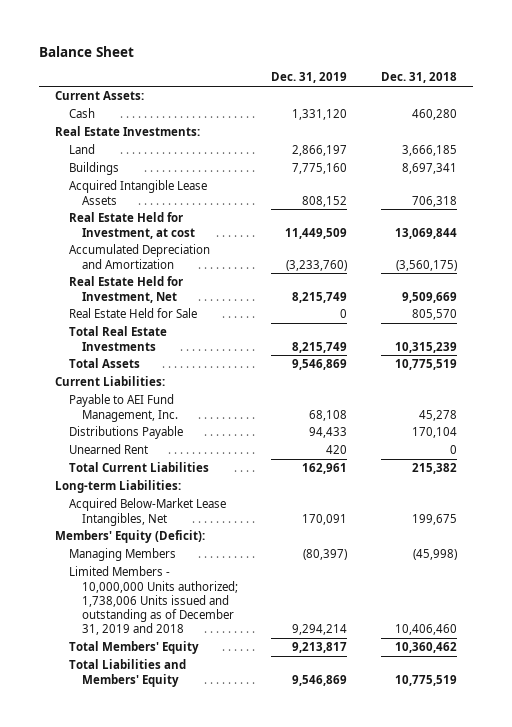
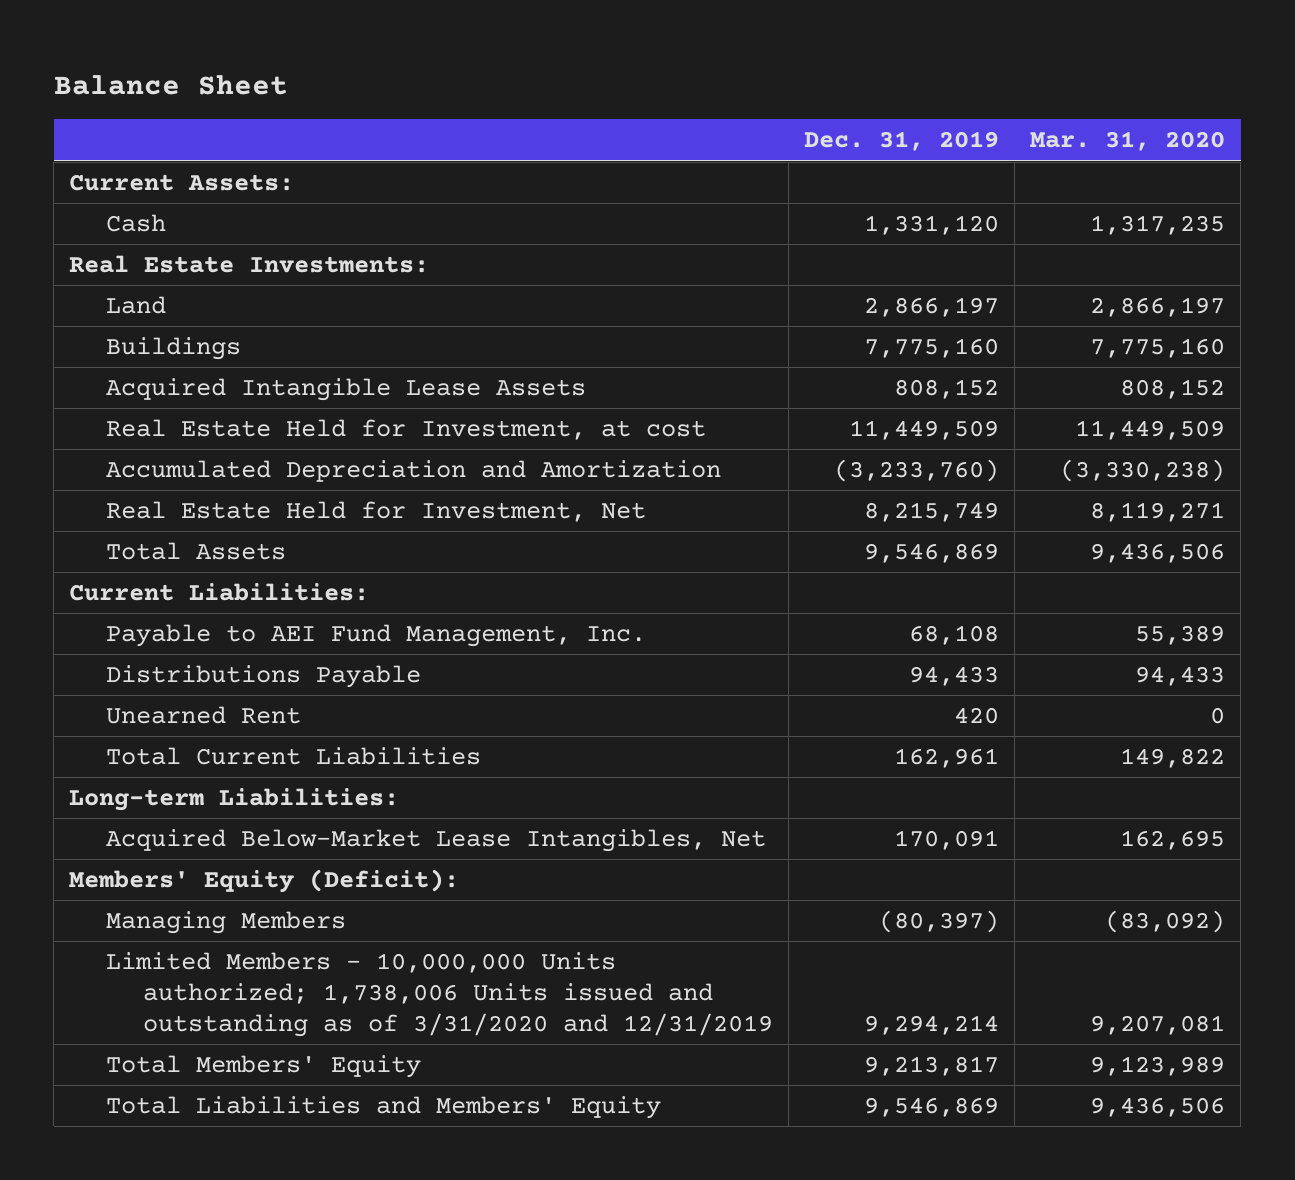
[380,72,457,84] Dec. 31, 2018 -> none
none -> [1030,131,1226,152] Mar. 31, 2020
[68,308,197,319] Real Estate Held for Sale -> none
[68,326,167,351] Total Real Estate Investments -> none
[68,566,239,636] Limited Members - 10,000,000 Units authorized; 1,738,006 Units issued and outstanding as of December 31, 2019 and 2018 -> [106,952,773,1038] Limited Members - 10,000,000 Units authorized; 1,738,006 Units issued and outstanding as of 3/31/2020 and 12/31/2019

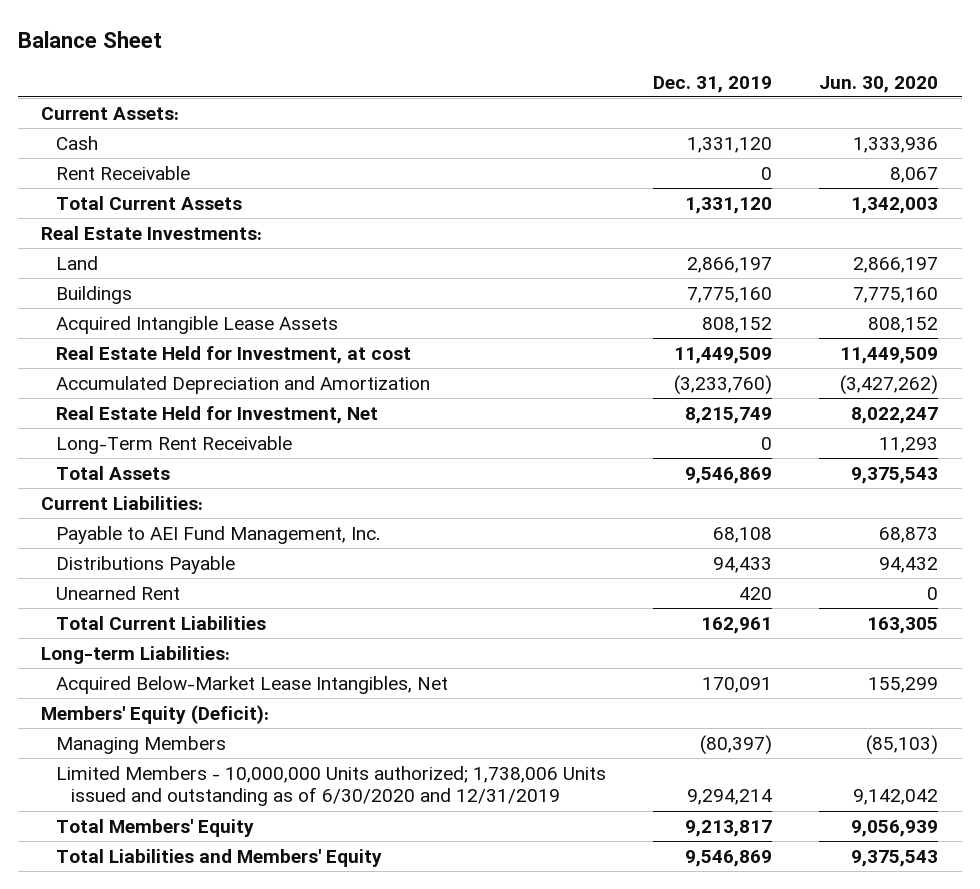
[1030,131,1226,152] Mar. 31, 2020 -> none
none -> [819,75,939,93] Jun. 30, 2020
none -> [56,165,191,180] Rent Receivable
none -> [56,195,243,210] Total Current Assets
none -> [56,435,293,454] Long-Term Rent Receivable
[106,952,773,1038] Limited Members - 10,000,000 Units authorized; 1,738,006 Units issued and outstanding as of 3/31/2020 and 12/31/2019 -> [56,765,607,807] Limited Members - 10,000,000 Units authorized; 1,738,006 Units issued and outstanding as of 6/30/2020 and 12/31/2019

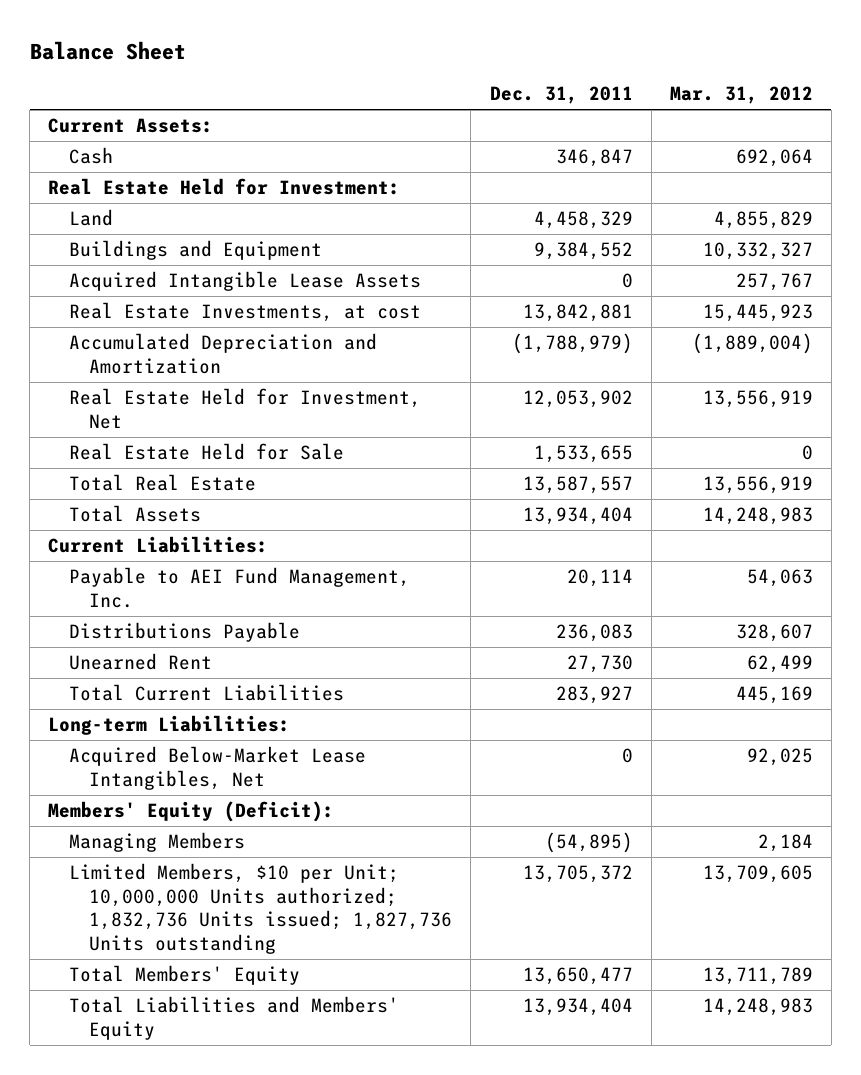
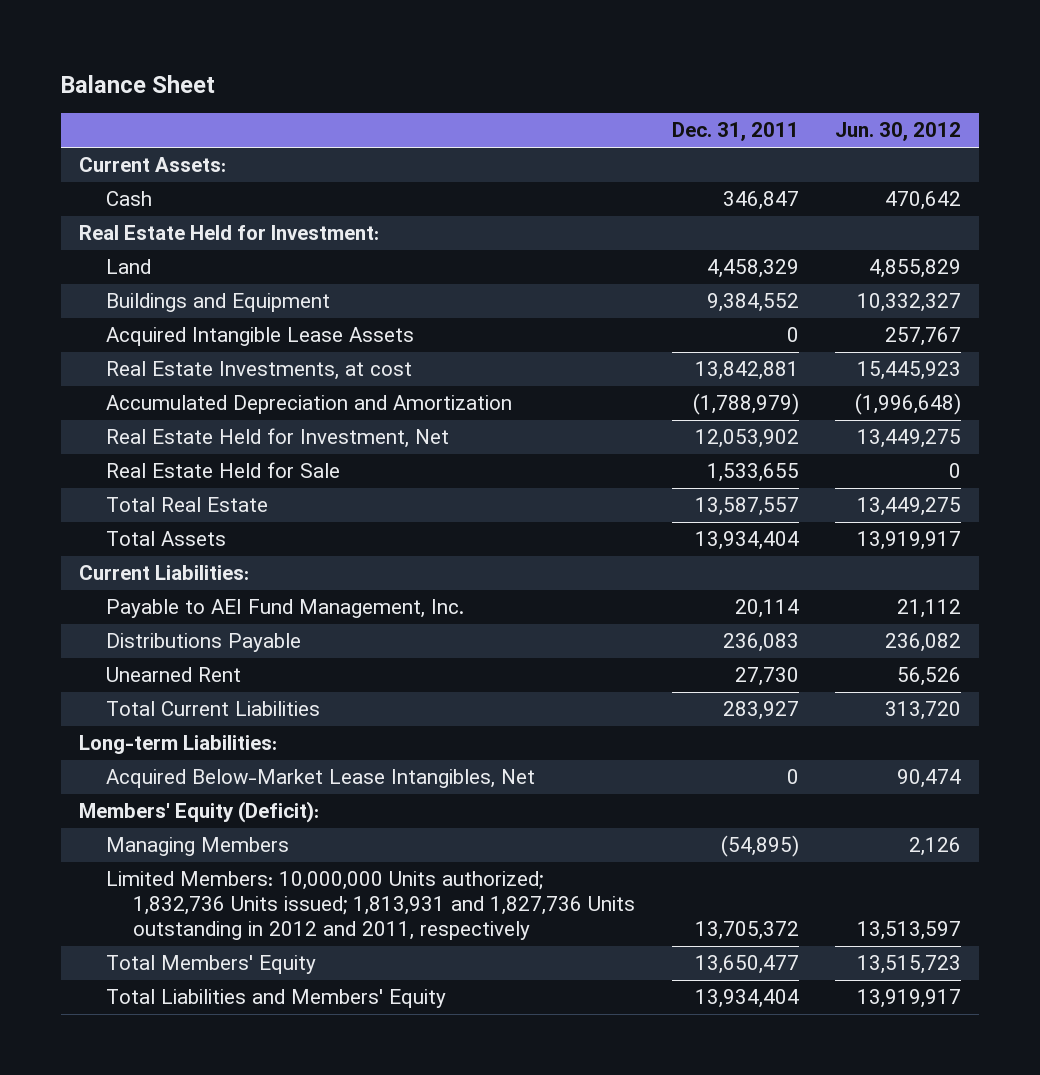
[669,86,813,105] Mar. 31, 2012 -> none
none -> [835,122,962,142] Jun. 30, 2012
[68,863,453,954] Limited Members, $10 per Unit; 10,000,000 Units authorized; 1,832,736 Units issued; 1,827,736 Units outstanding -> [106,871,635,941] Limited Members: 10,000,000 Units authorized; 1,832,736 Units issued; 1,813,931 and 1,827,736 Units outstanding in 2012 and 2011, respectively

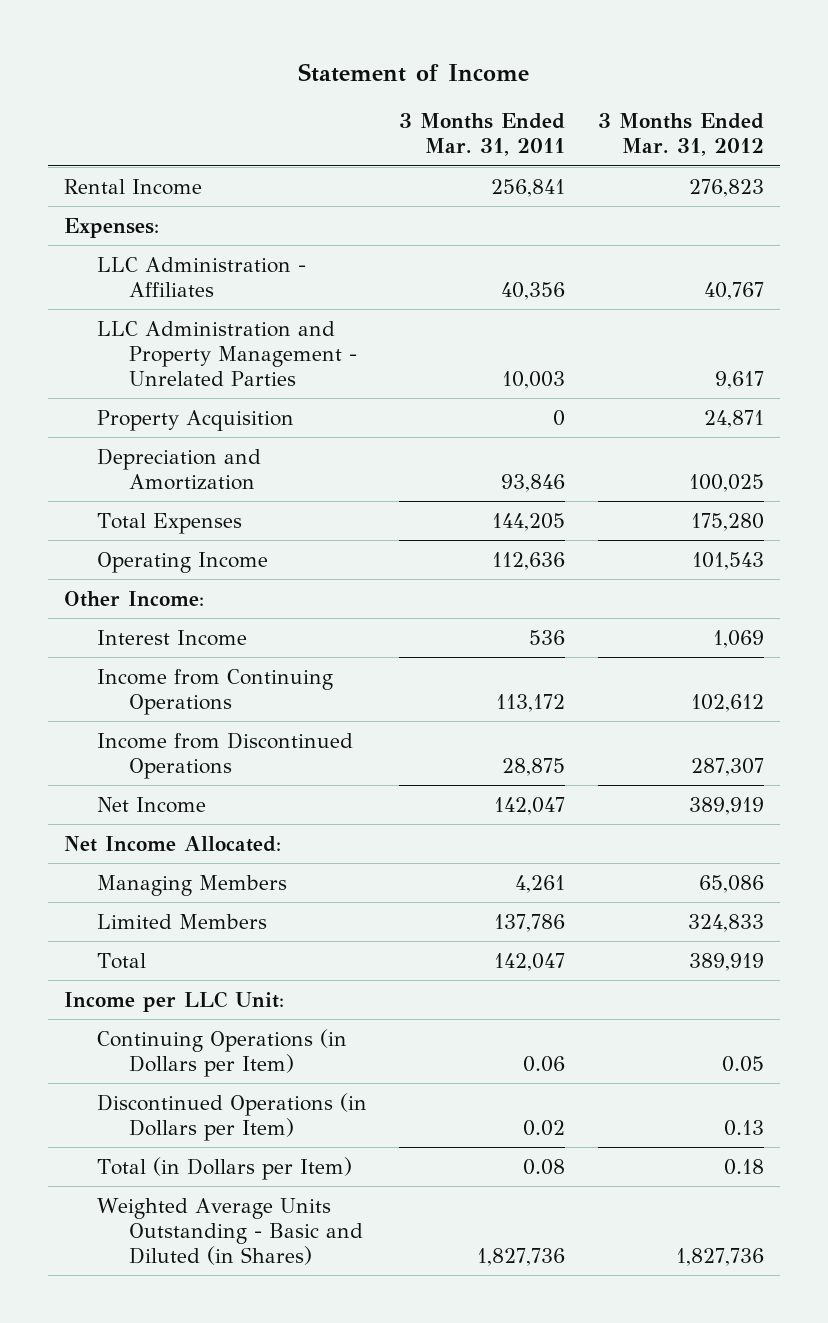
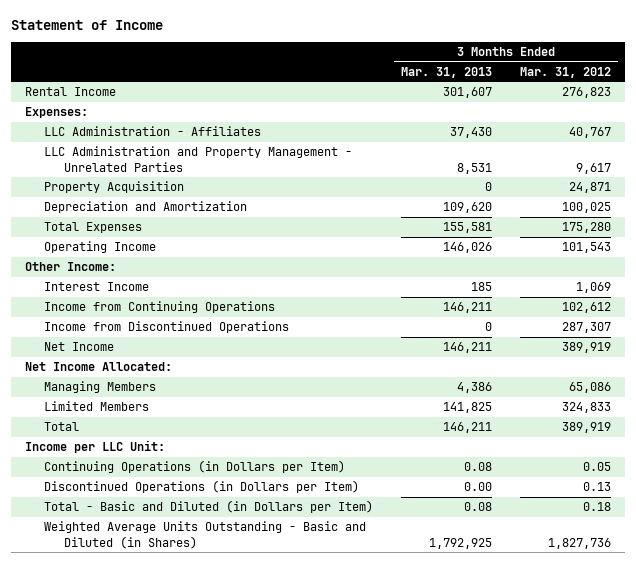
[399,113,566,157] 3 Months Ended Mar. 31, 2011 -> none
none -> [401,67,493,79] Mar. 31, 2013
[96,1156,352,1180] Total (in Dollars per Item) -> [44,500,374,514] Total - Basic and Diluted (in Dollars per Item)

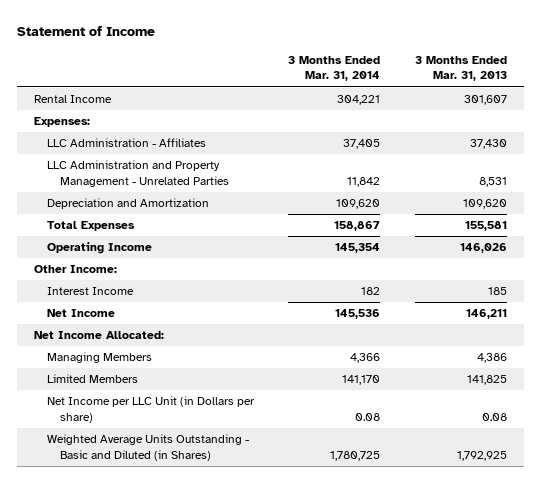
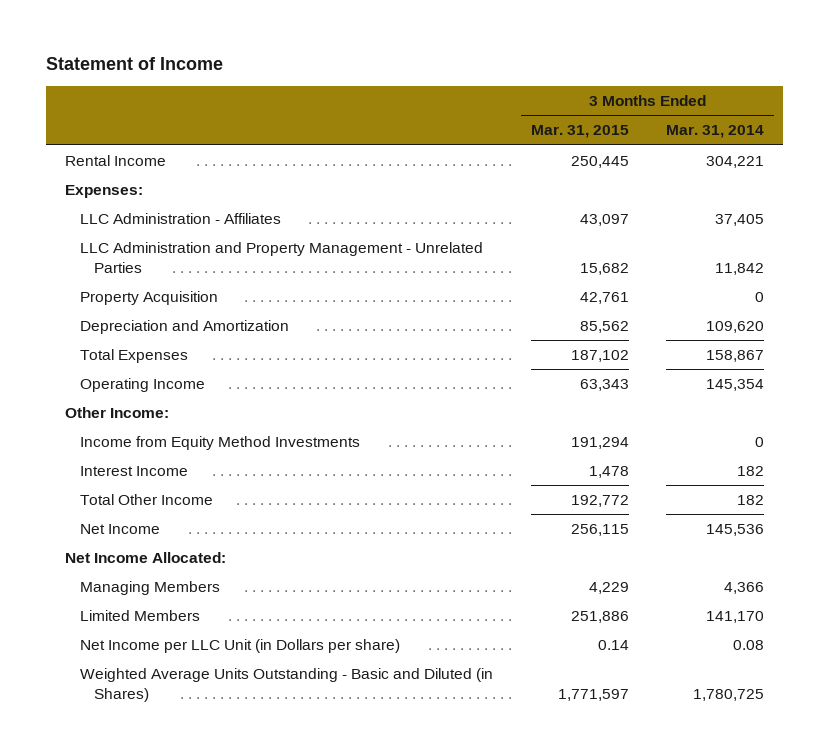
[414,55,507,82] 3 Months Ended Mar. 31, 2013 -> none
none -> [530,125,629,139] Mar. 31, 2015
none -> [79,291,218,306] Property Acquisition
none -> [79,436,360,451] Income from Equity Method Investments
none -> [79,494,213,506] Total Other Income

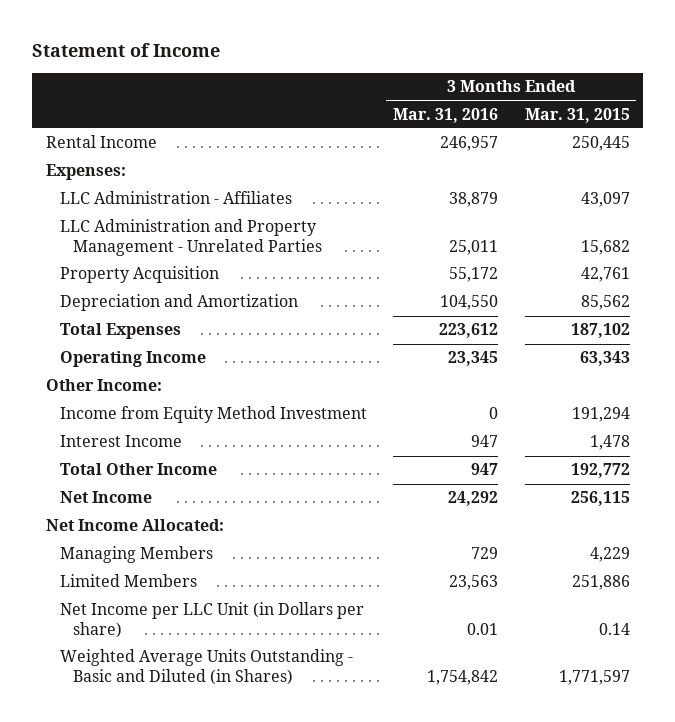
[666,125,765,139] Mar. 31, 2014 -> none
none -> [393,107,499,123] Mar. 31, 2016
[79,436,360,451] Income from Equity Method Investments -> [59,406,367,424] Income from Equity Method Investment

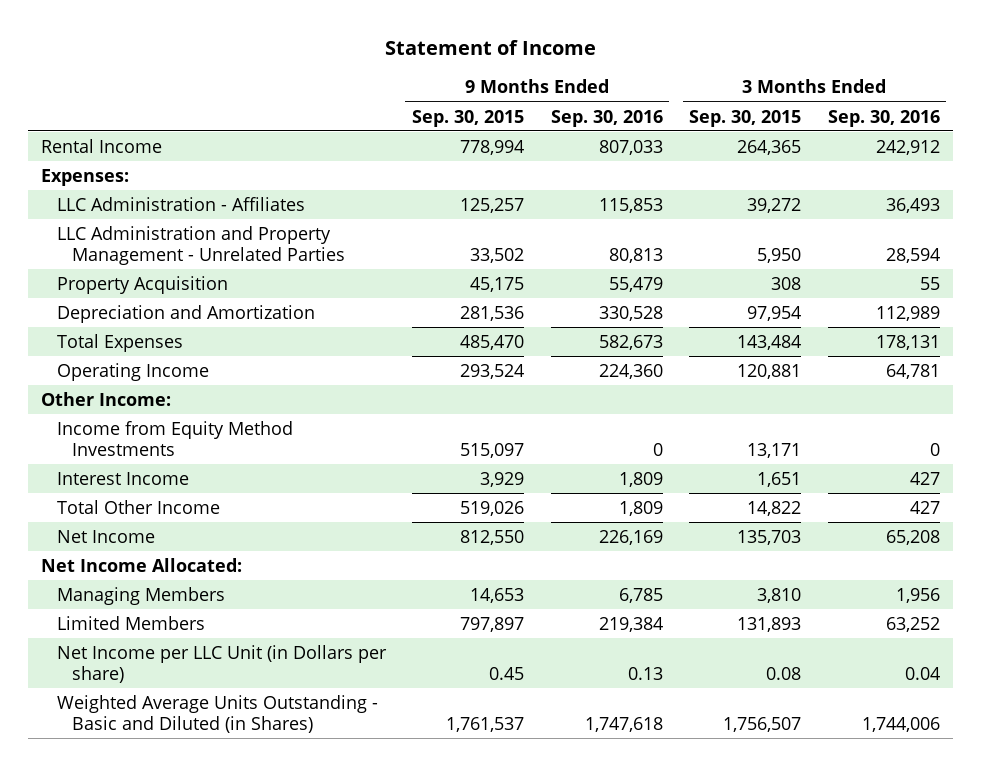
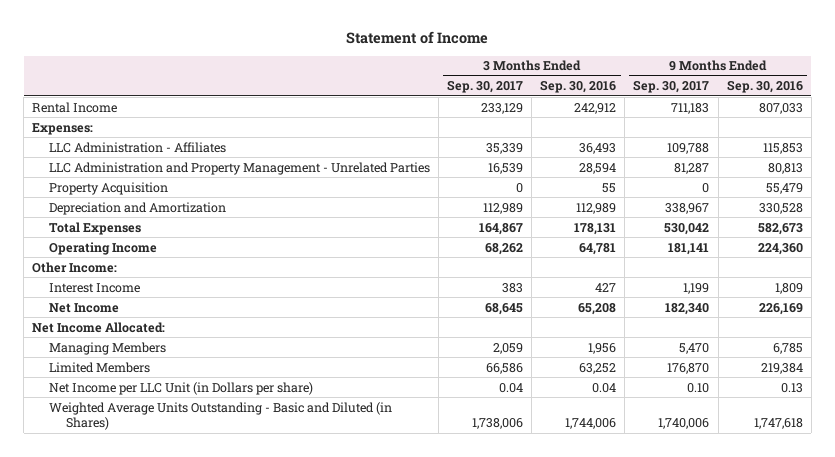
[412,109,525,127] Sep. 30, 2015 -> none
[689,109,802,127] Sep. 30, 2015 -> none
none -> [447,80,524,94] Sep. 30, 2017
none -> [633,80,710,94] Sep. 30, 2017
[56,420,293,456] Income from Equity Method Investments -> none
[56,499,220,514] Total Other Income -> none

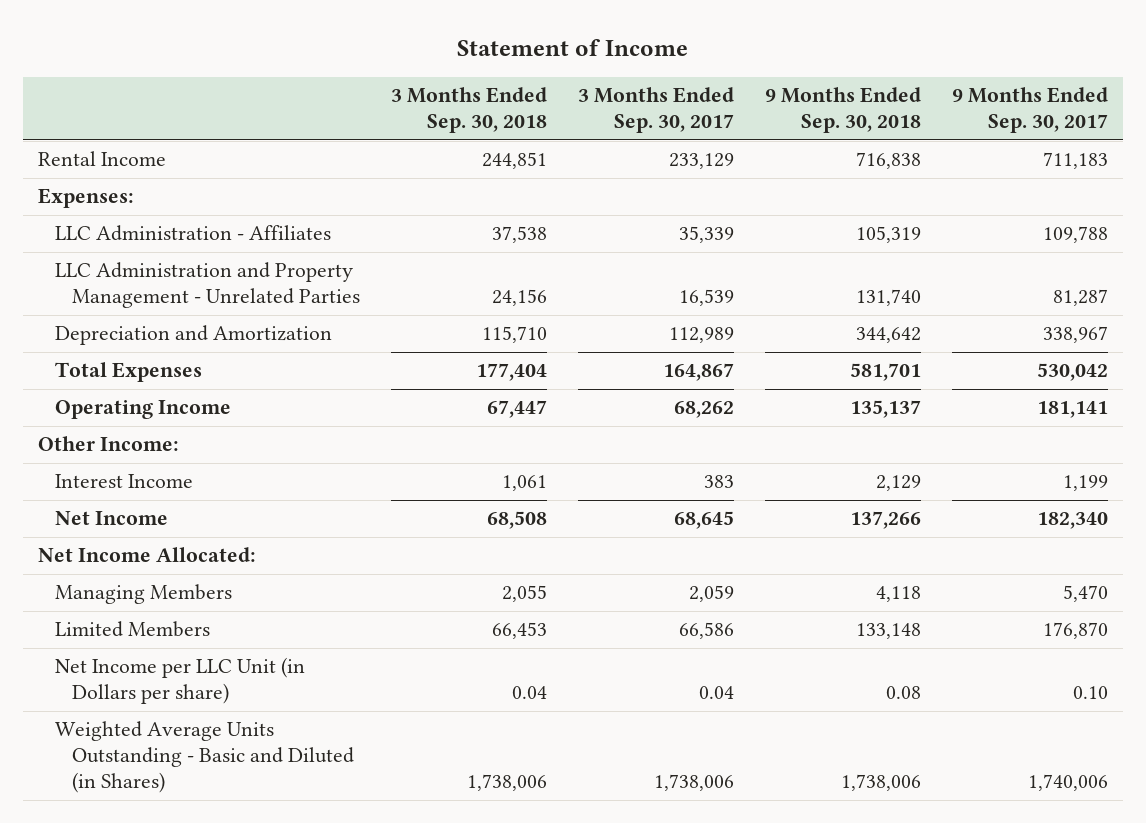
[540,80,617,94] Sep. 30, 2016 -> none
[726,80,803,94] Sep. 30, 2016 -> none
none -> [390,87,547,134] 3 Months Ended Sep. 30, 2018
none -> [764,87,921,134] 9 Months Ended Sep. 30, 2018
[48,181,168,195] Property Acquisition -> none

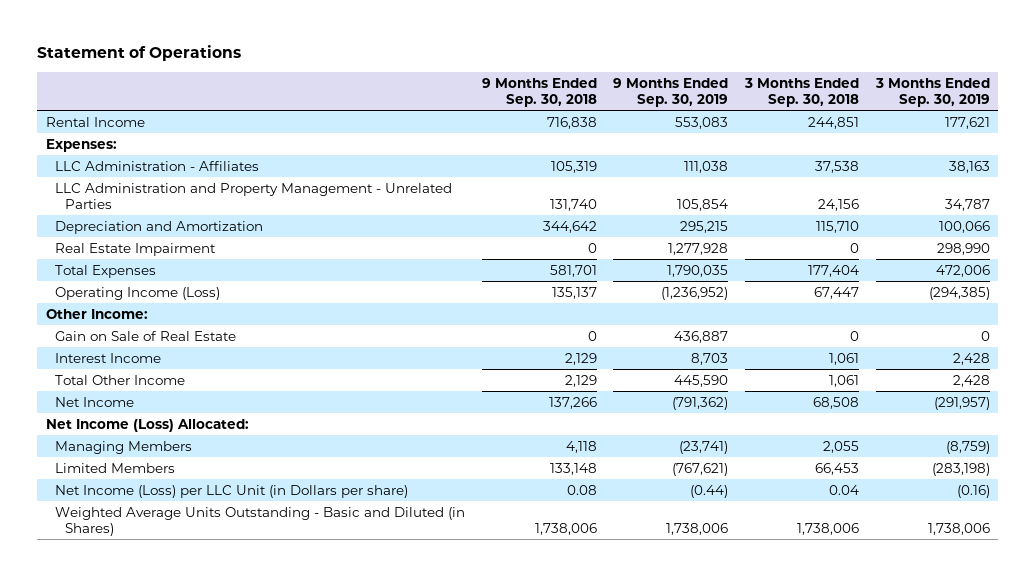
[456,38,688,56] Statement of Income -> [37,45,242,62] Statement of Operations
[577,87,734,134] 3 Months Ended Sep. 30, 2017 -> none
[951,87,1108,134] 9 Months Ended Sep. 30, 2017 -> none
none -> [613,77,729,108] 9 Months Ended Sep. 30, 2019
none -> [874,77,990,108] 3 Months Ended Sep. 30, 2019
none -> [55,242,217,256] Real Estate Impairment
[54,400,231,420] Operating Income -> [55,286,221,300] Operating Income (Loss)
none -> [55,330,237,341] Gain on Sale of Real Estate
none -> [55,374,186,385] Total Other Income
[38,547,257,563] Net Income Allocated: -> [45,418,249,432] Net Income (Loss) Allocated:
[54,657,305,705] Net Income per LLC Unit (in Dollars per share) -> [55,484,409,498] Net Income (Loss) per LLC Unit (in Dollars per share)

